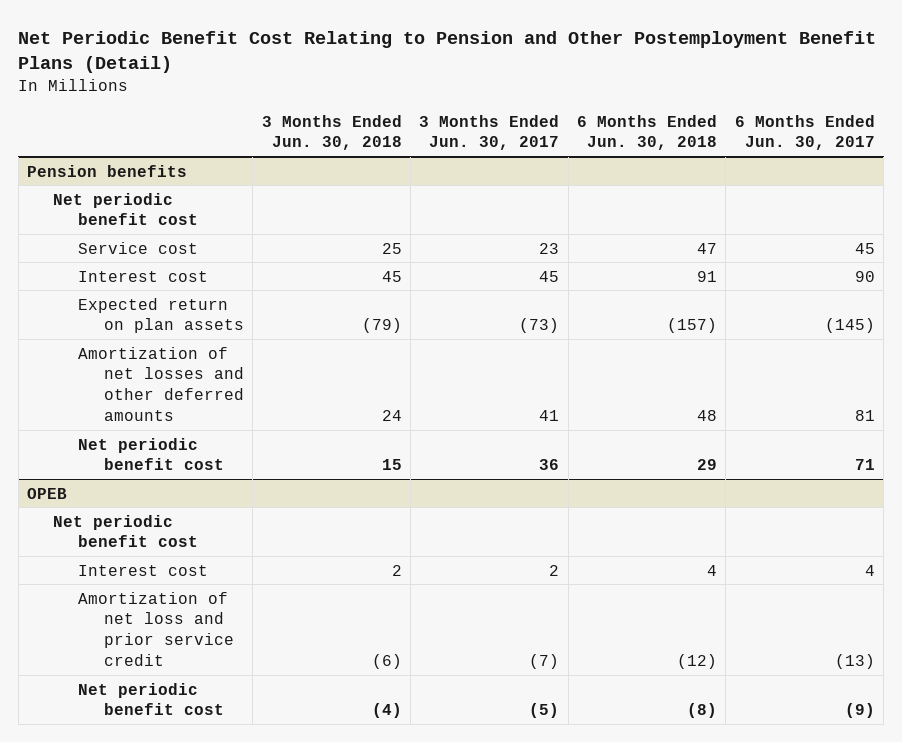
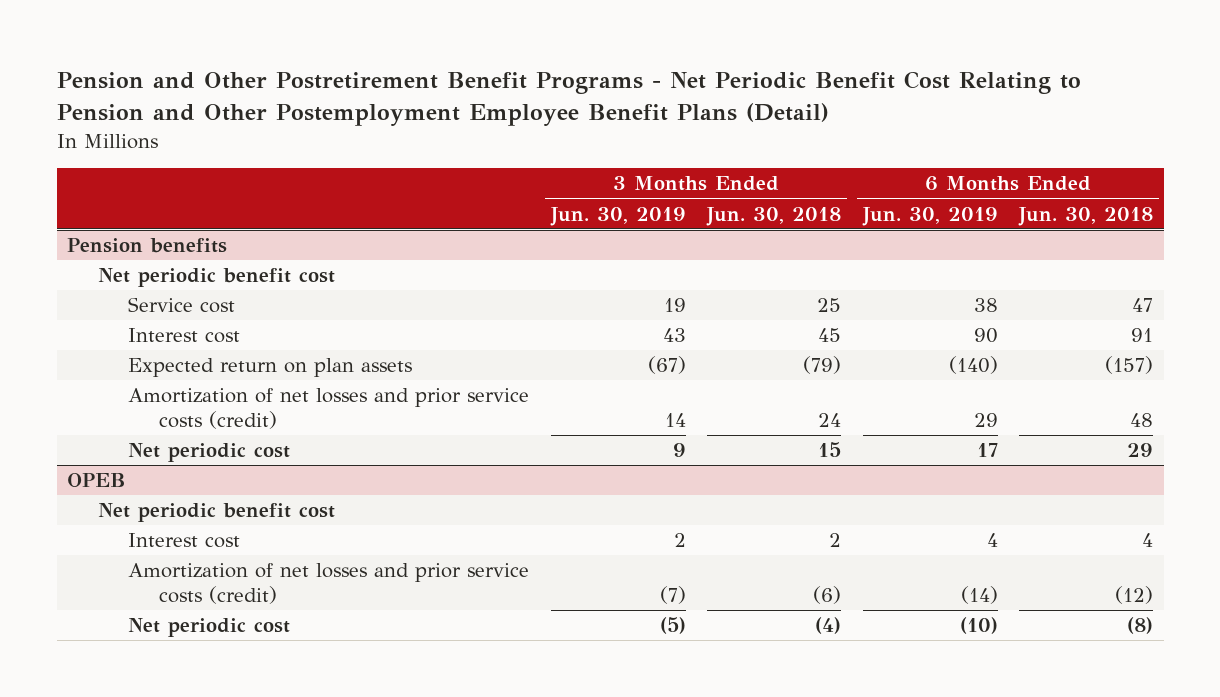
[18,30,877,73] Net Periodic Benefit Cost Relating to Pension and Other Postemployment Benefit Plans (Detail) -> [56,71,1081,126] Pension and Other Postretirement Benefit Programs - Net Periodic Benefit Cost Relating to Pension and Other Postemployment Employee Benefit Plans (Detail)
[419,114,560,151] 3 Months Ended Jun. 30, 2017 -> none
[734,114,875,151] 6 Months Ended Jun. 30, 2017 -> none
none -> [549,206,686,226] Jun. 30, 2019
none -> [861,206,998,226] Jun. 30, 2019
[78,346,245,421] Amortization of net losses and other deferred amounts -> [128,388,530,430] Amortization of net losses and prior service costs (credit)
[78,437,225,471] Net periodic benefit cost -> [128,443,291,463] Net periodic cost
[78,591,235,666] Amortization of net loss and prior service credit -> [128,563,530,605] Amortization of net losses and prior service costs (credit)
[78,682,225,716] Net periodic benefit cost -> [128,618,291,638] Net periodic cost

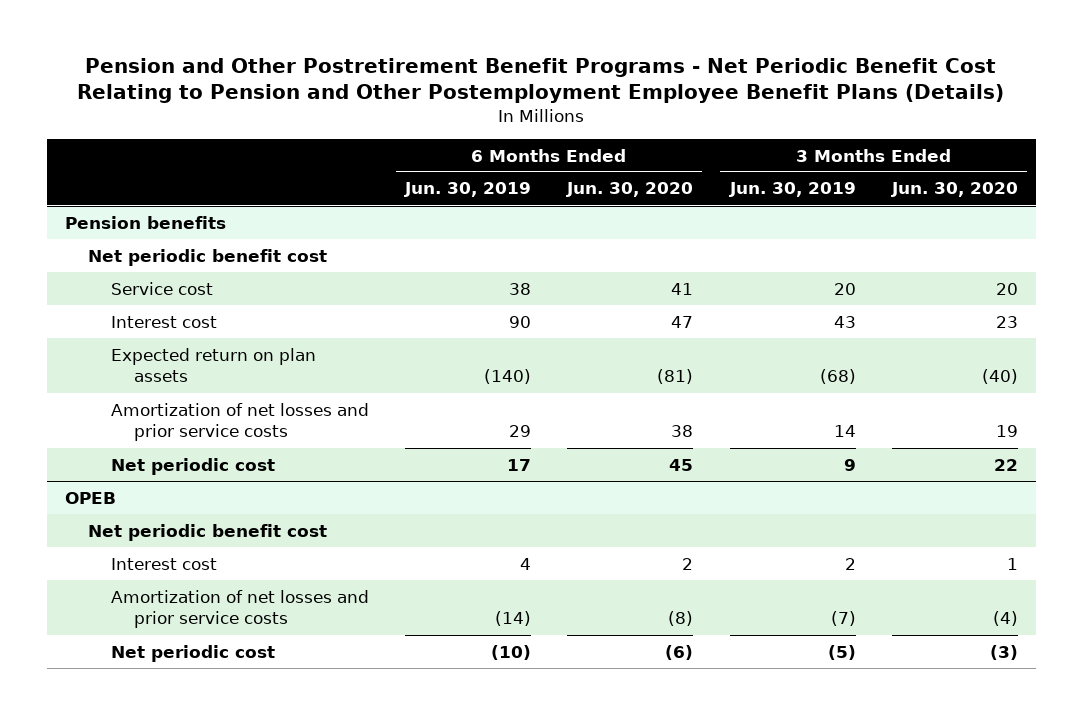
[56,71,1081,126] Pension and Other Postretirement Benefit Programs - Net Periodic Benefit Cost Relating to Pension and Other Postemployment Employee Benefit Plans (Detail) -> [77,57,1005,104] Pension and Other Postretirement Benefit Programs - Net Periodic Benefit Cost Relating to Pension and Other Postemployment Employee Benefit Plans (Details)
[706,206,842,226] Jun. 30, 2018 -> none
[1018,206,1154,226] Jun. 30, 2018 -> none
none -> [566,182,694,198] Jun. 30, 2020
none -> [890,182,1018,198] Jun. 30, 2020
[663,298,686,313] 19 -> [833,282,856,295] 20
[647,356,686,375] (67) -> [819,369,856,385] (68)
[128,388,530,430] Amortization of net losses and prior service costs (credit) -> [110,402,369,442] Amortization of net losses and prior service costs
[128,563,530,605] Amortization of net losses and prior service costs (credit) -> [110,589,369,629] Amortization of net losses and prior service costs

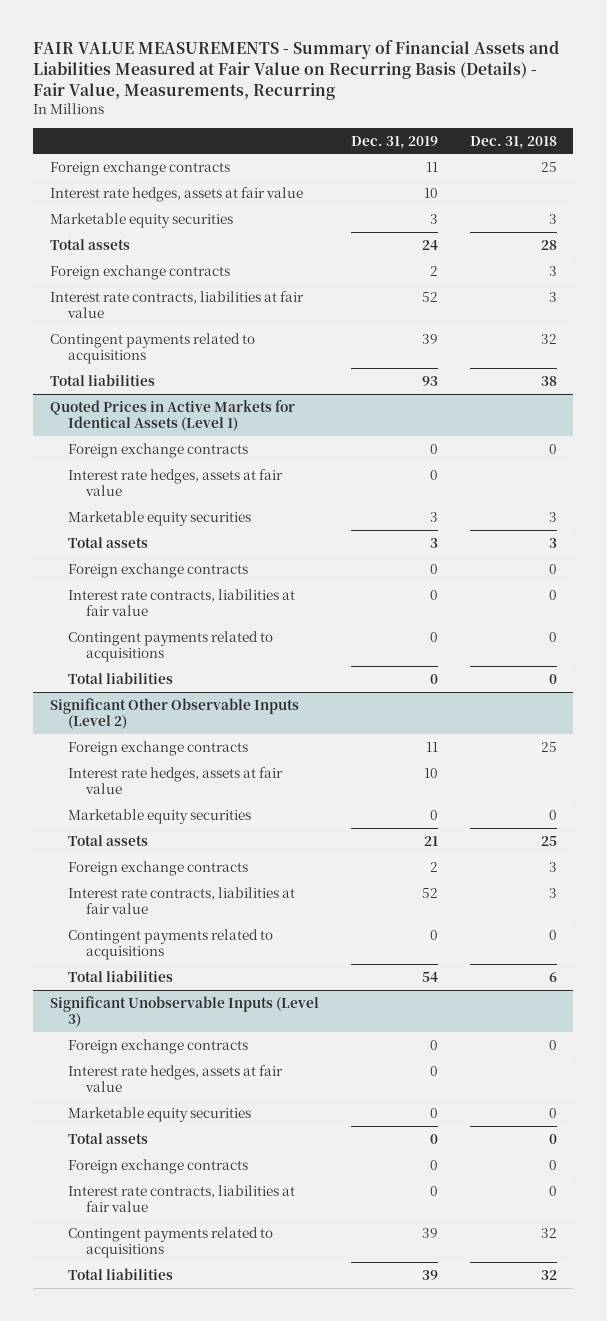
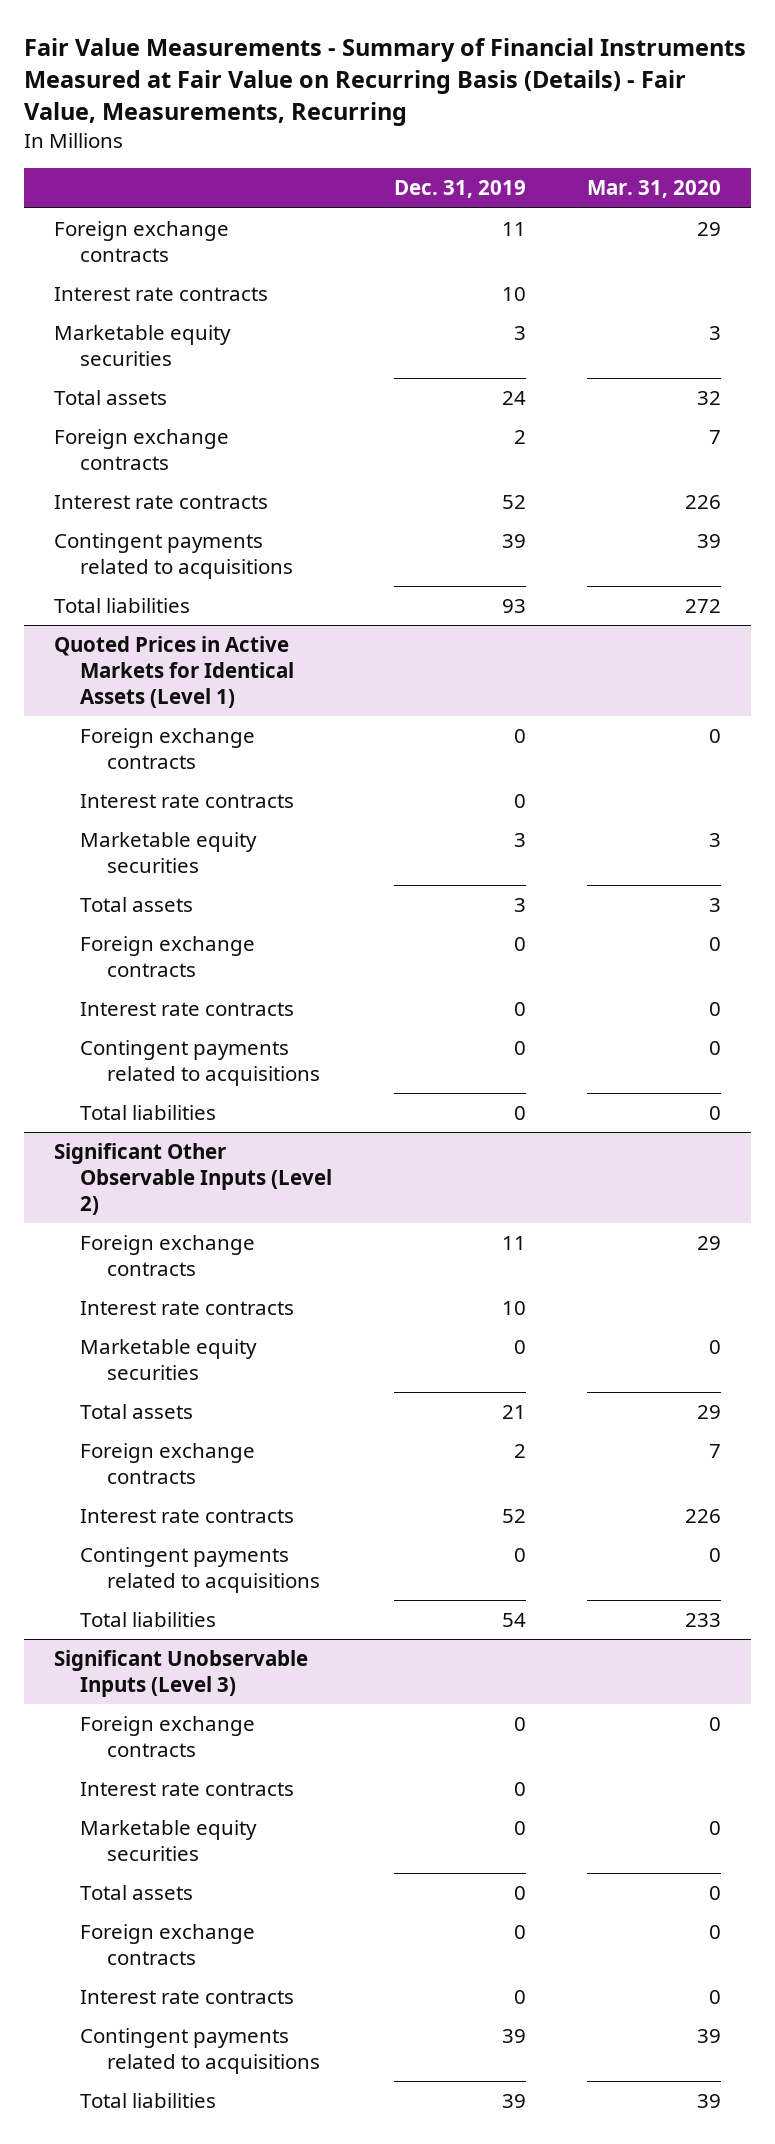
[33,40,560,101] FAIR VALUE MEASUREMENTS - Summary of Financial Assets and Liabilities Measured at Fair Value on Recurring Basis (Details) - Fair Value, Measurements, Recurring -> [23,37,746,126] Fair Value Measurements - Summary of Financial Instruments Measured at Fair Value on Recurring Basis (Details) - Fair Value, Measurements, Recurring
[470,135,558,149] Dec. 31, 2018 -> none
none -> [586,180,721,199] Mar. 31, 2020
[49,186,303,202] Interest rate hedges, assets at fair value -> none
none -> [54,287,269,302] Interest rate contracts
[49,290,304,319] Interest rate contracts, liabilities at fair value -> none
none -> [54,495,269,510] Interest rate contracts
[67,468,283,497] Interest rate hedges, assets at fair value -> none
none -> [80,794,295,809] Interest rate contracts
[67,588,295,617] Interest rate contracts, liabilities at fair value -> none
none -> [80,1002,295,1017] Interest rate contracts
[67,766,283,795] Interest rate hedges, assets at fair value -> none
none -> [80,1301,295,1316] Interest rate contracts
[67,886,295,915] Interest rate contracts, liabilities at fair value -> none
none -> [80,1509,295,1524] Interest rate contracts
[67,1064,283,1093] Interest rate hedges, assets at fair value -> none
none -> [80,1782,295,1797] Interest rate contracts
[67,1184,295,1213] Interest rate contracts, liabilities at fair value -> none
none -> [80,1990,295,2005] Interest rate contracts

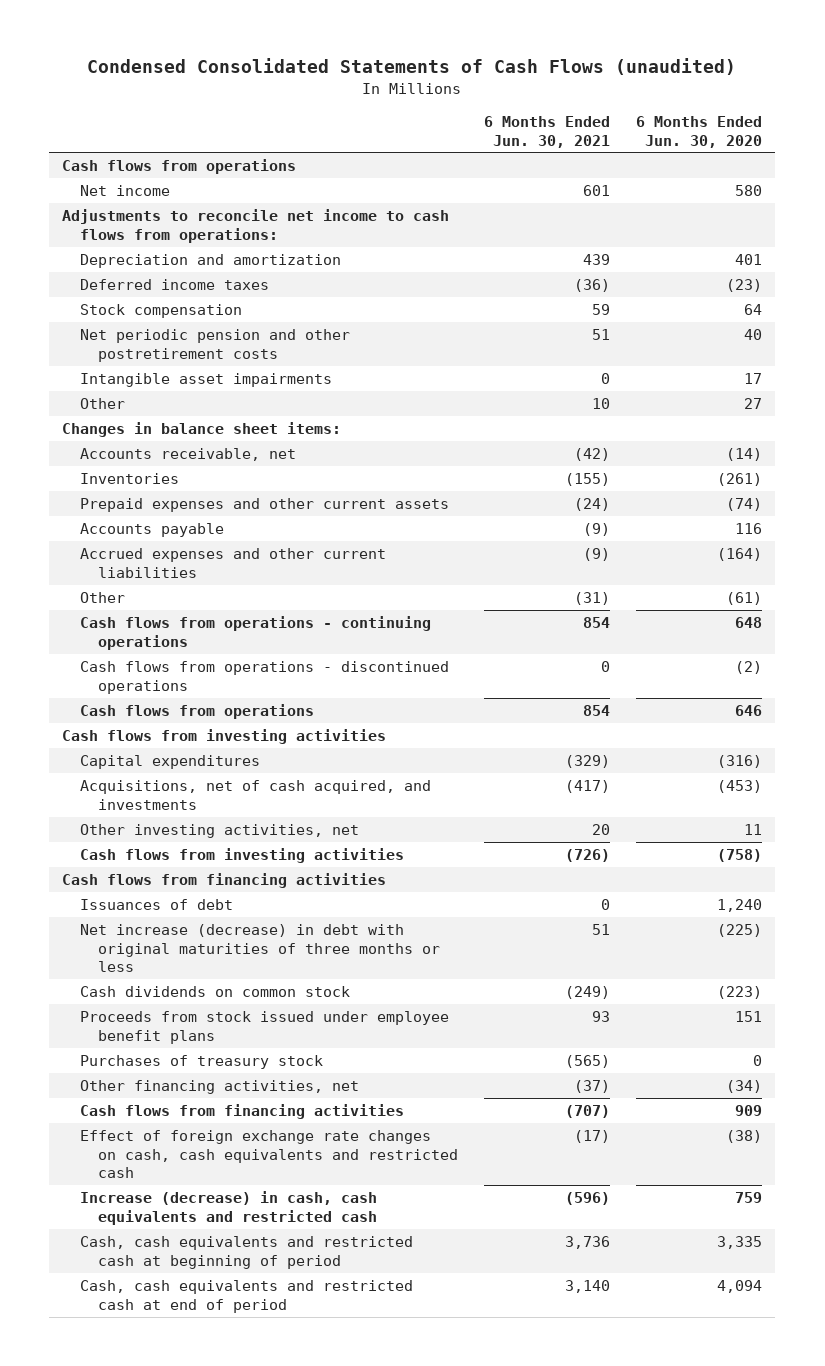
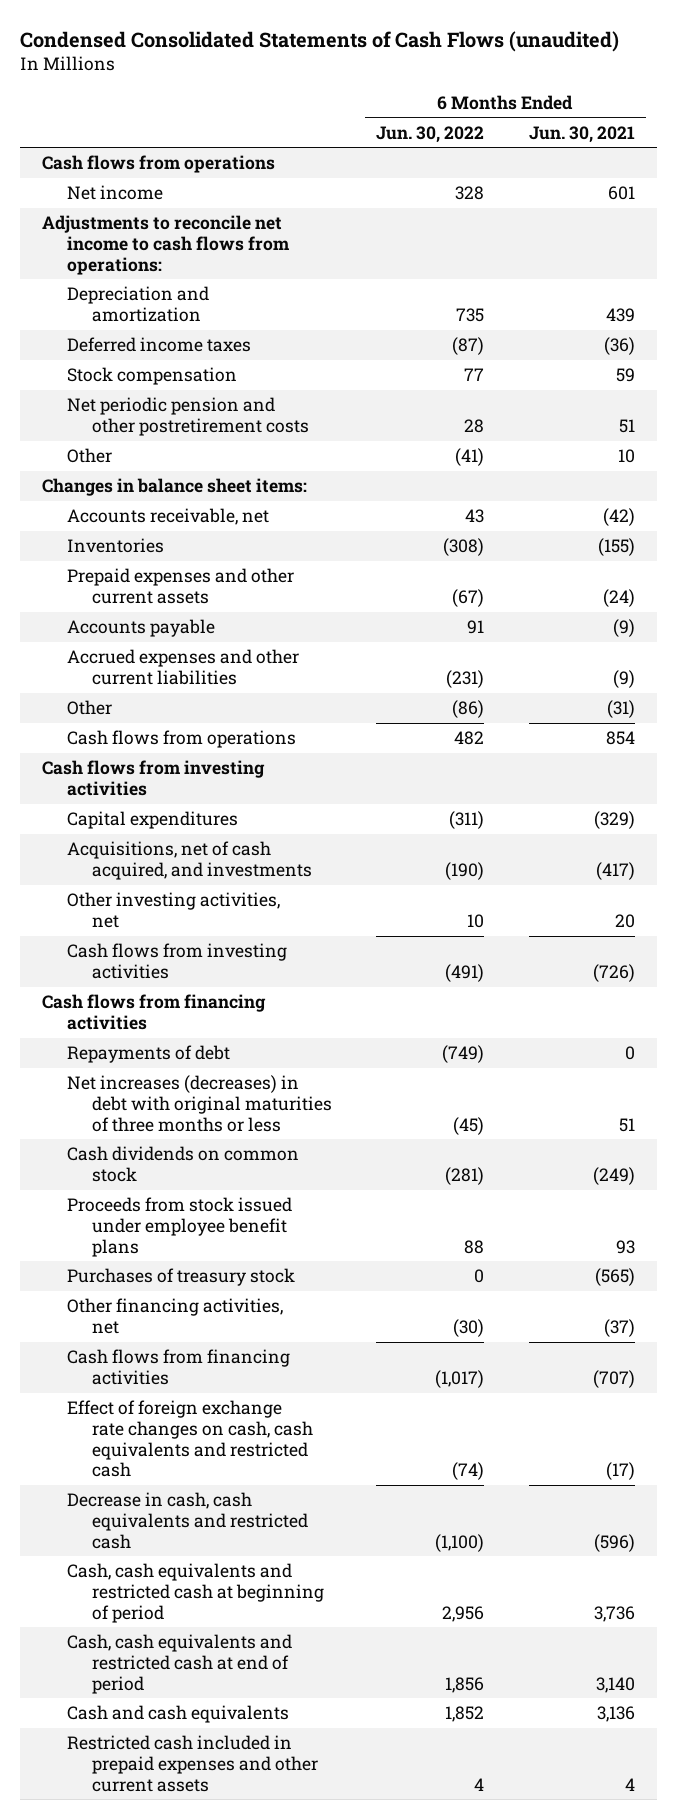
[636,115,763,148] 6 Months Ended Jun. 30, 2020 -> none
none -> [376,125,485,143] Jun. 30, 2022
[80,372,333,387] Intangible asset impairments -> none
[80,615,432,650] Cash flows from operations - continuing operations -> none
[80,660,450,694] Cash flows from operations - discontinued operations -> none
[80,898,234,910] Issuances of debt -> [66,1045,230,1064] Repayments of debt
[80,923,440,973] Net increase (decrease) in debt with original maturities of three months or less -> [66,1075,332,1132] Net increases (decreases) in debt with original maturities of three months or less
[80,1190,378,1225] Increase (decrease) in cash, cash equivalents and restricted cash -> [66,1492,308,1549] Decrease in cash, cash equivalents and restricted cash
none -> [66,1705,289,1724] Cash and cash equivalents
none -> [66,1735,318,1792] Restricted cash included in prepaid expenses and other current assets

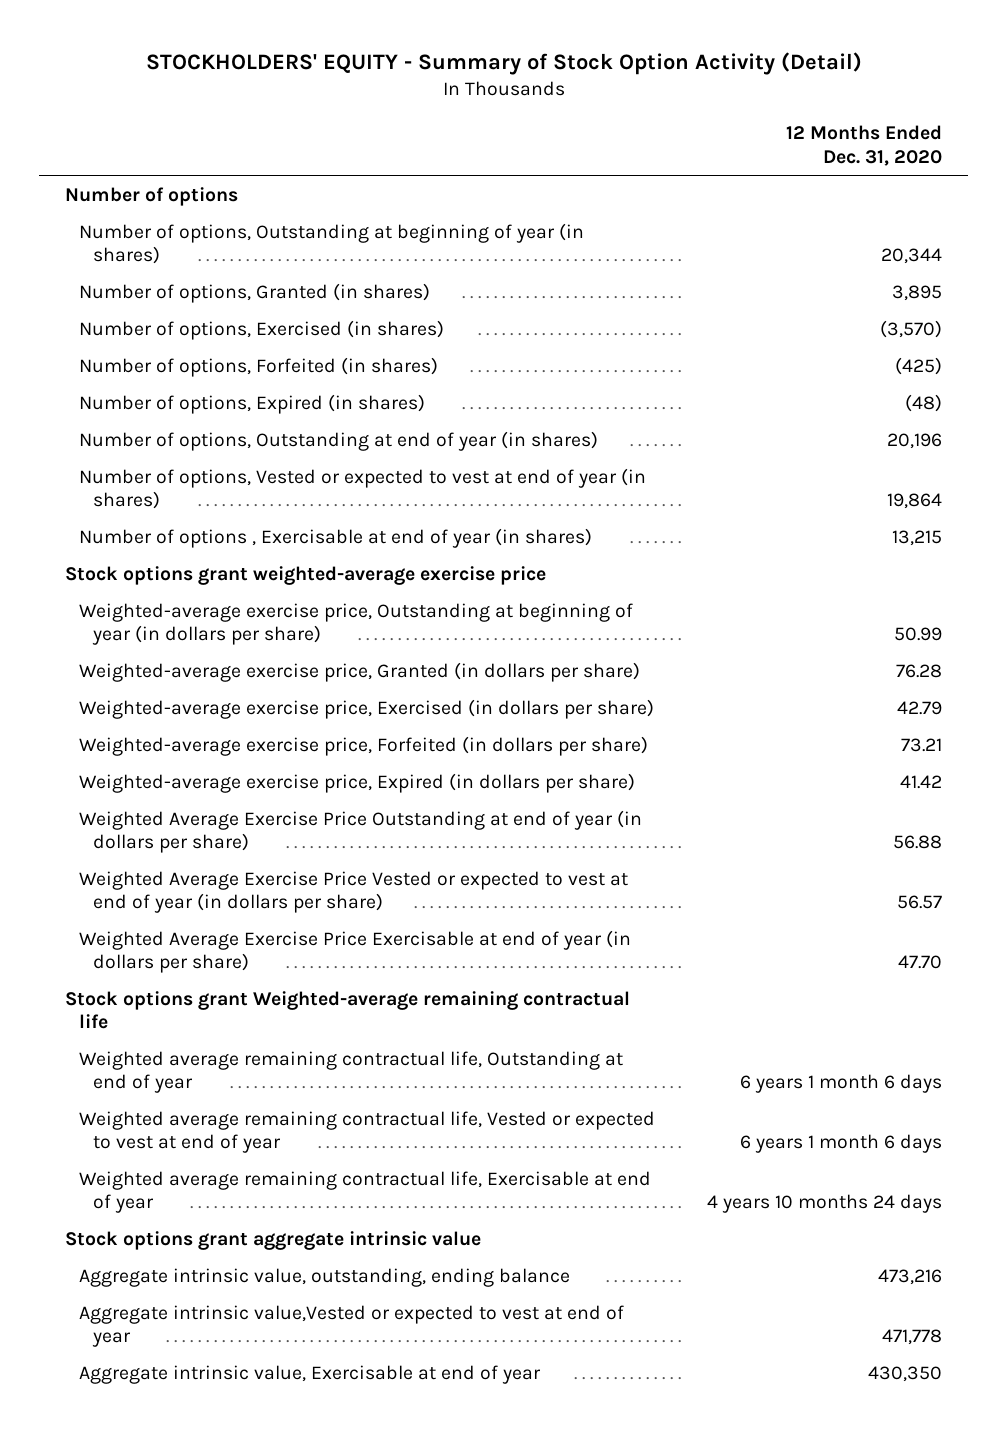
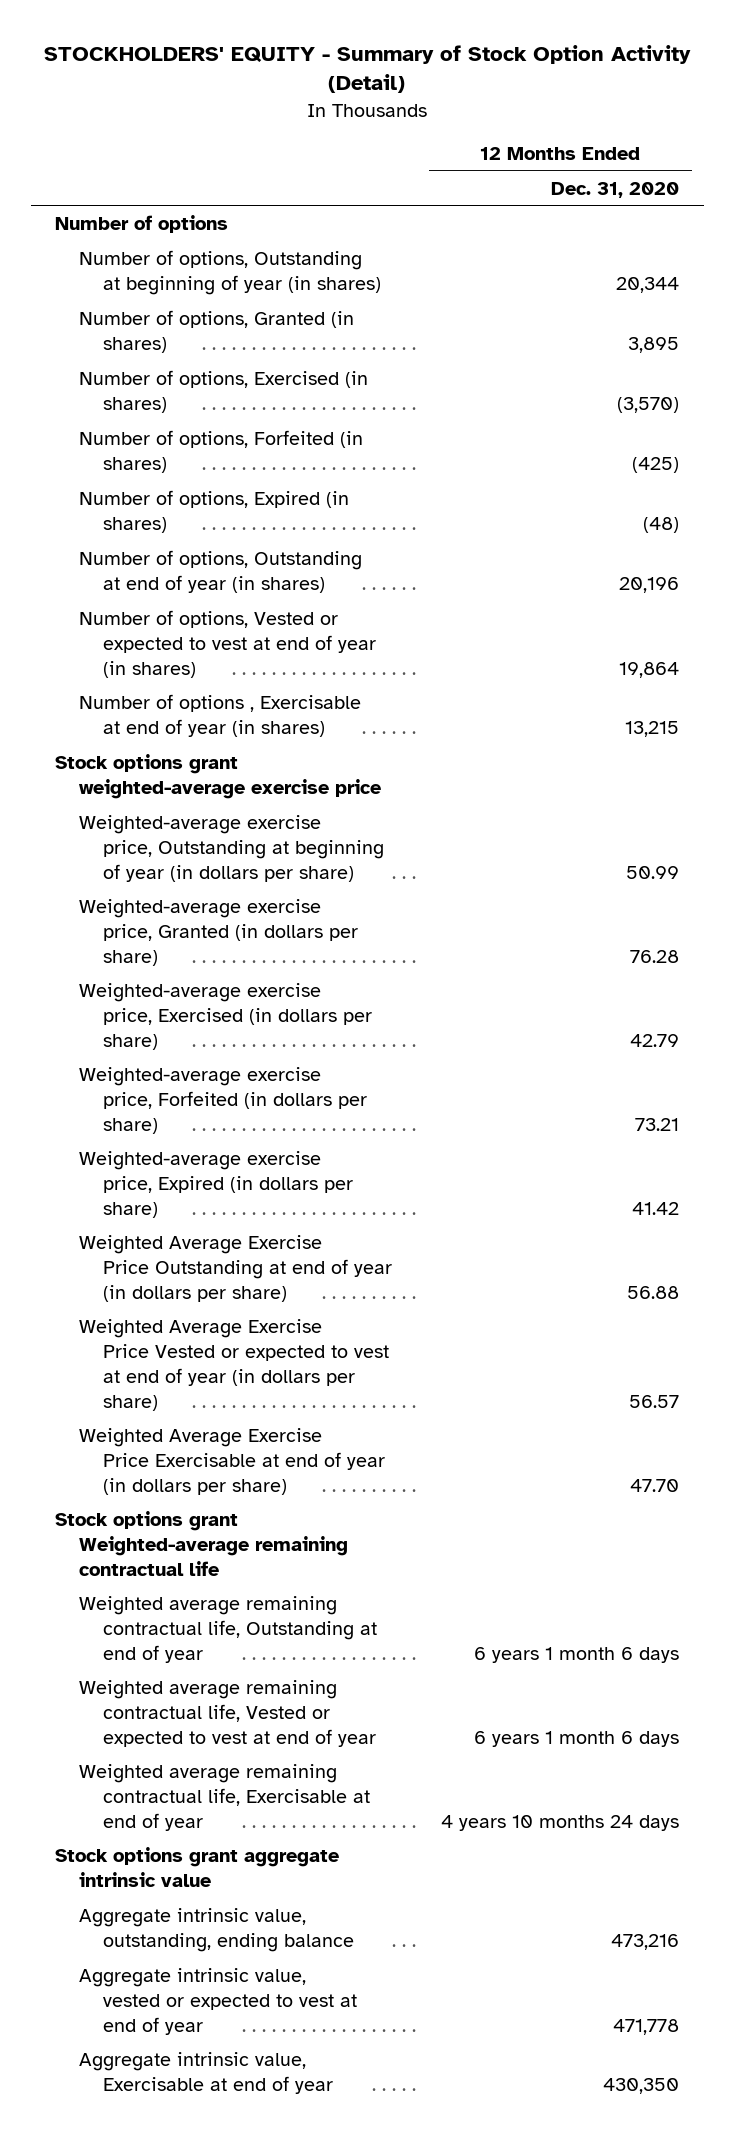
[79,1304,625,1347] Aggregate intrinsic value,Vested or expected to vest at end of year -> [78,1967,357,2035] Aggregate intrinsic value, vested or expected to vest at end of year

